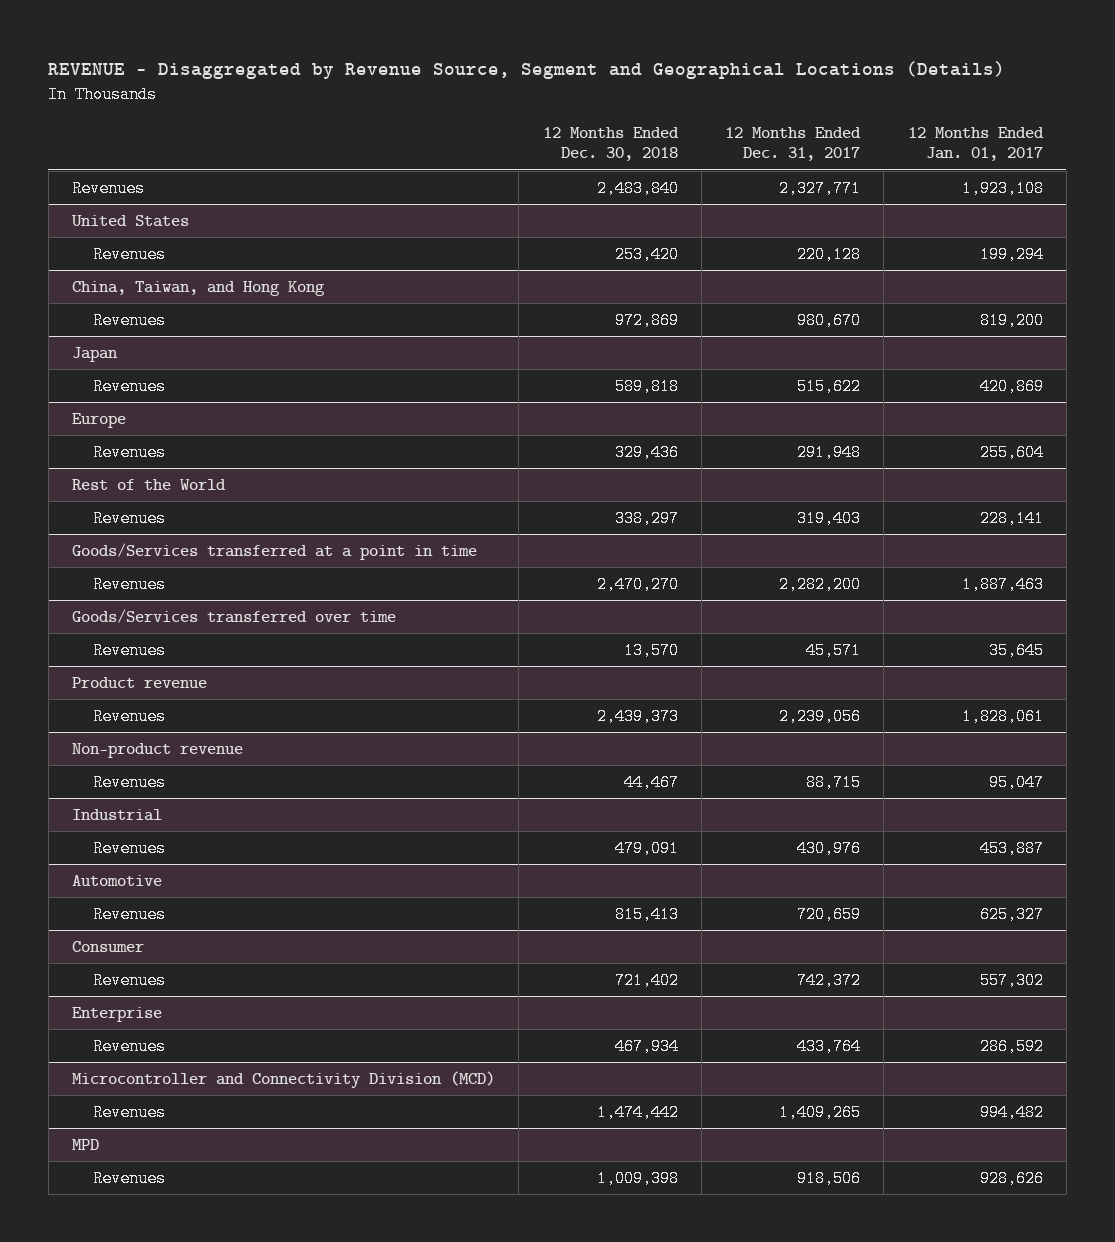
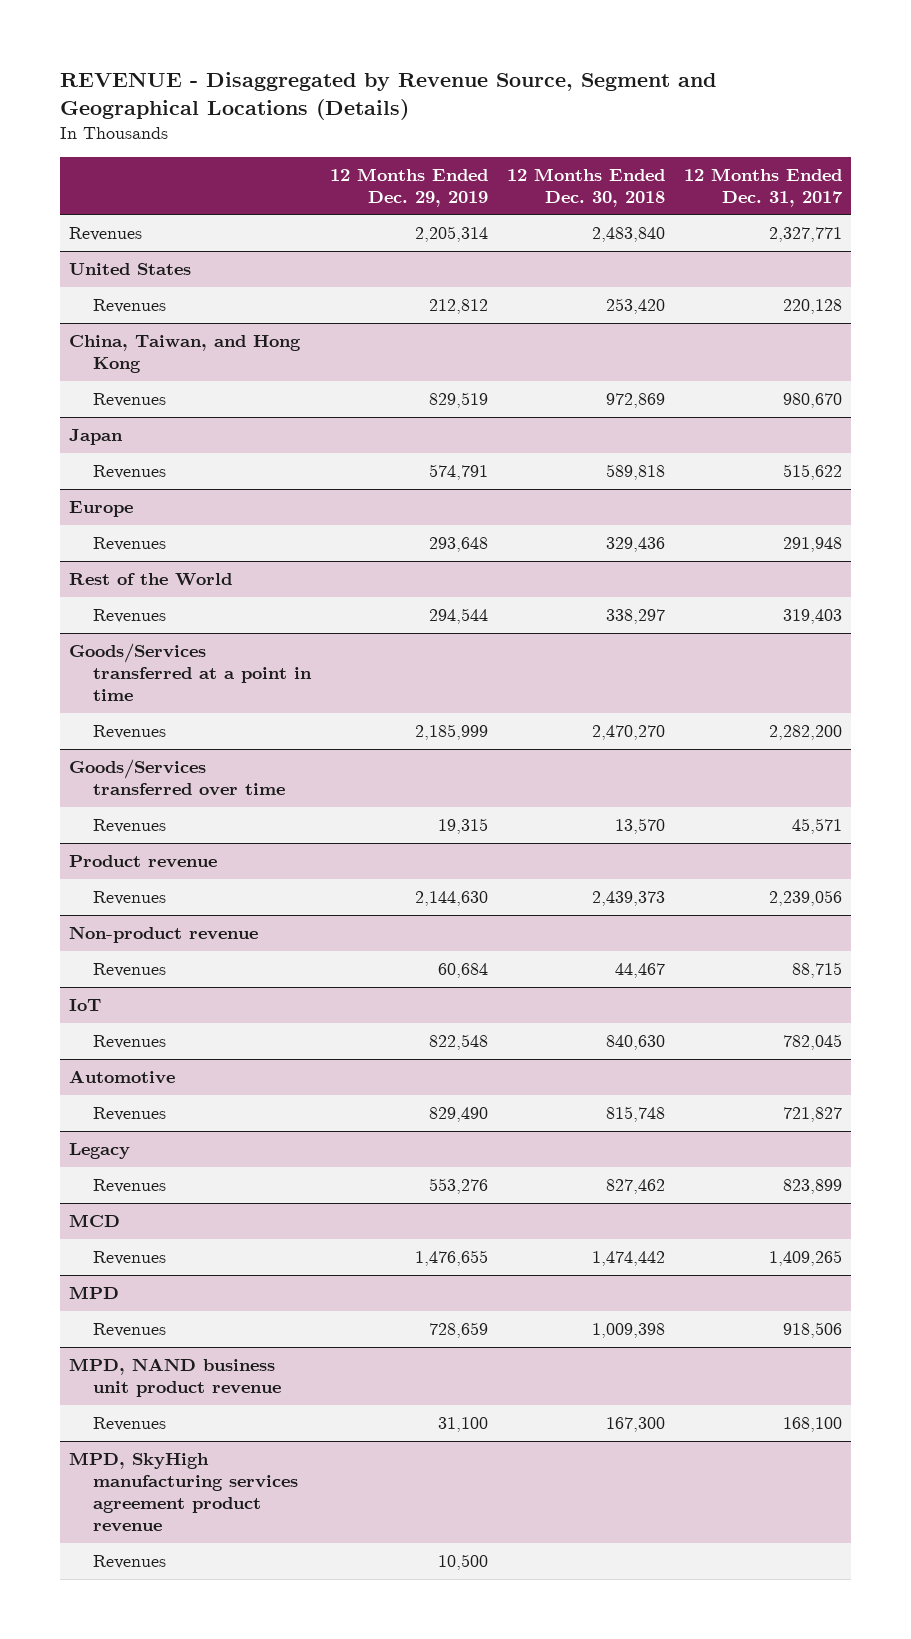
[907,126,1044,162] 12 Months Ended Jan. 01, 2017 -> none
none -> [329,167,488,207] 12 Months Ended Dec. 29, 2019
[72,808,163,821] Industrial -> none
none -> [69,998,102,1011] IoT
[614,839,679,857] 479,091 -> [605,1034,665,1050] 840,630
[797,839,862,857] 430,976 -> [782,1033,842,1050] 782,045
[72,940,145,952] Consumer -> none
[72,1006,163,1022] Enterprise -> none
[92,1037,166,1055] Revenues -> none
[614,905,679,923] 815,413 -> [605,1105,665,1122] 815,748
[797,905,862,923] 720,659 -> [782,1106,842,1122] 721,827
none -> [69,1142,131,1159] Legacy
[614,971,679,989] 721,402 -> [605,1178,665,1194] 827,462
[797,971,862,989] 742,372 -> [782,1178,842,1194] 823,899
[72,1070,496,1088] Microcontroller and Connectivity Division (MCD) -> [69,1213,121,1227] MCD
none -> [69,1357,282,1397] MPD, NAND business unit product revenue
none -> [93,1416,167,1431] Revenues
none -> [69,1451,299,1533] MPD, SkyHigh manufacturing services agreement product revenue
none -> [93,1554,167,1569] Revenues

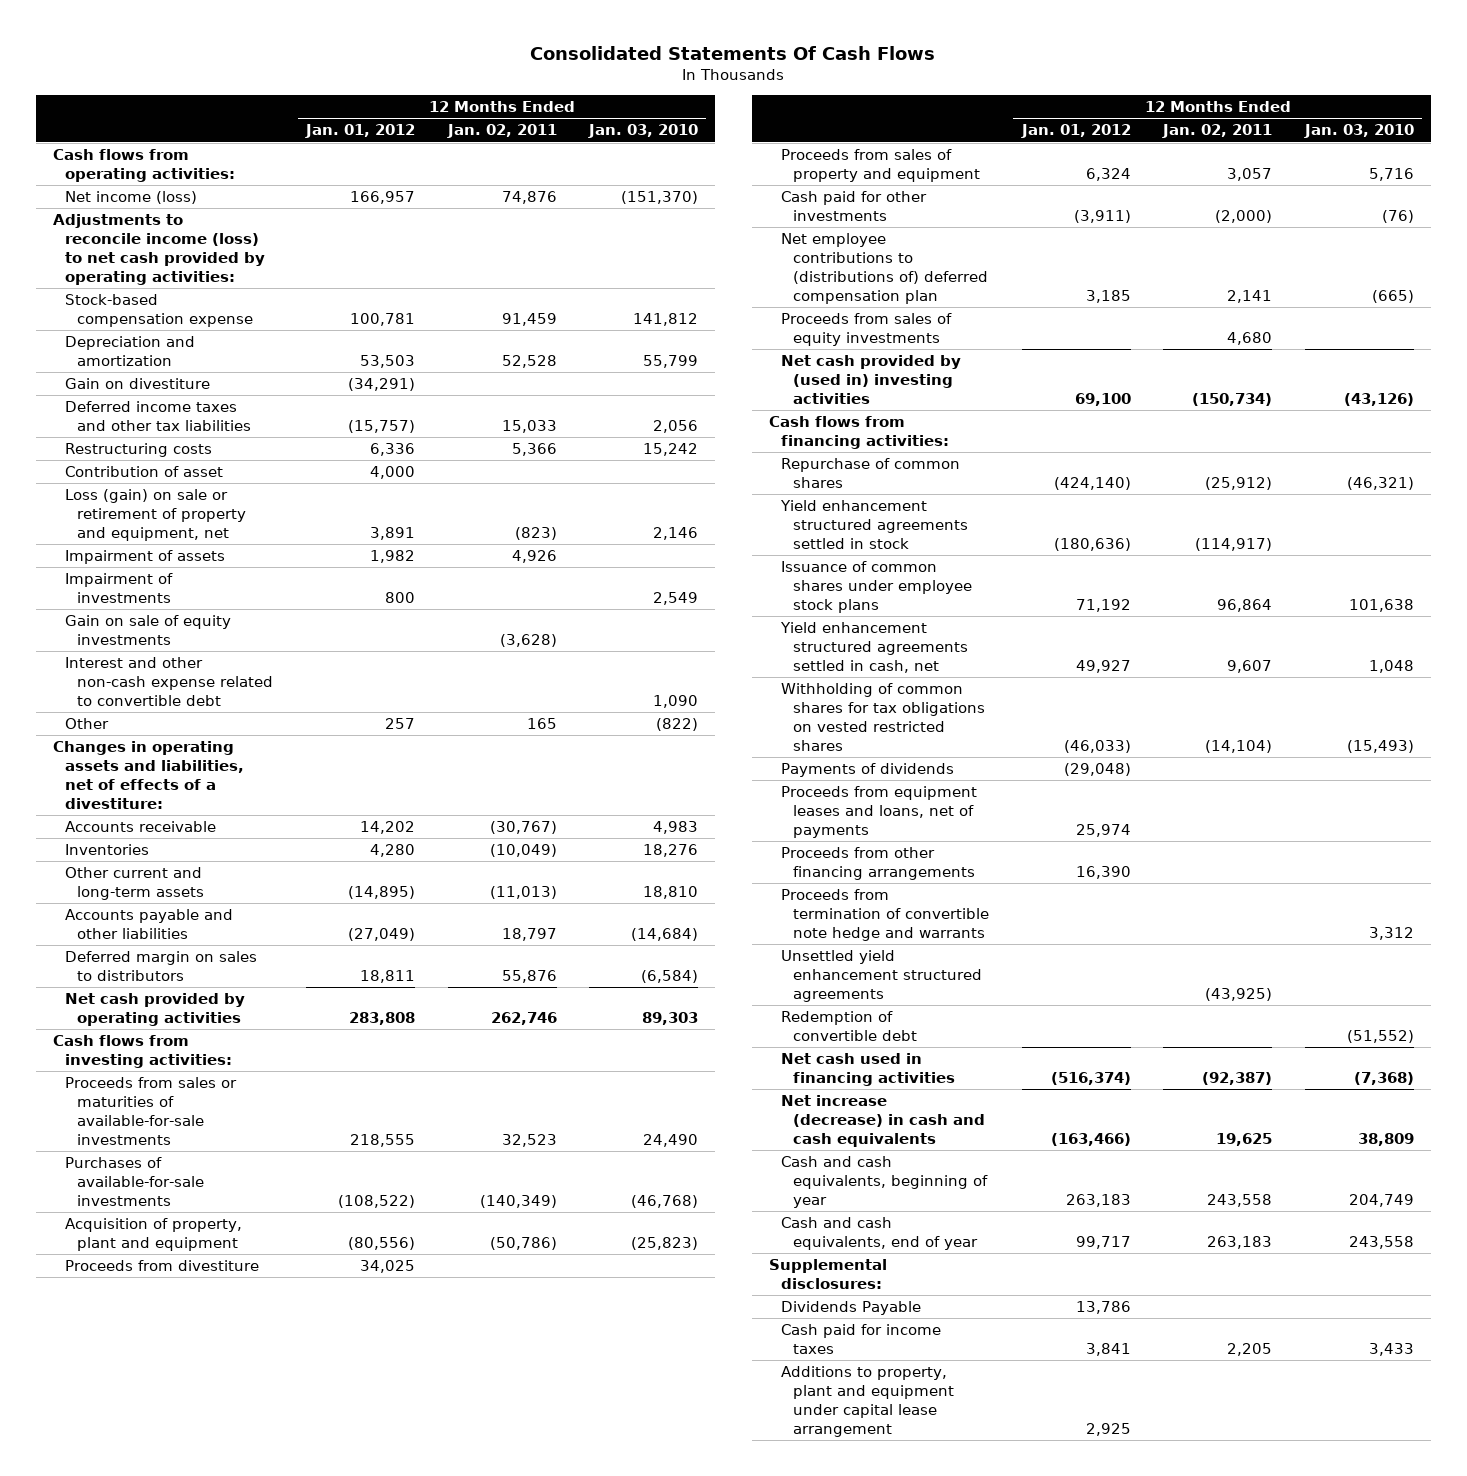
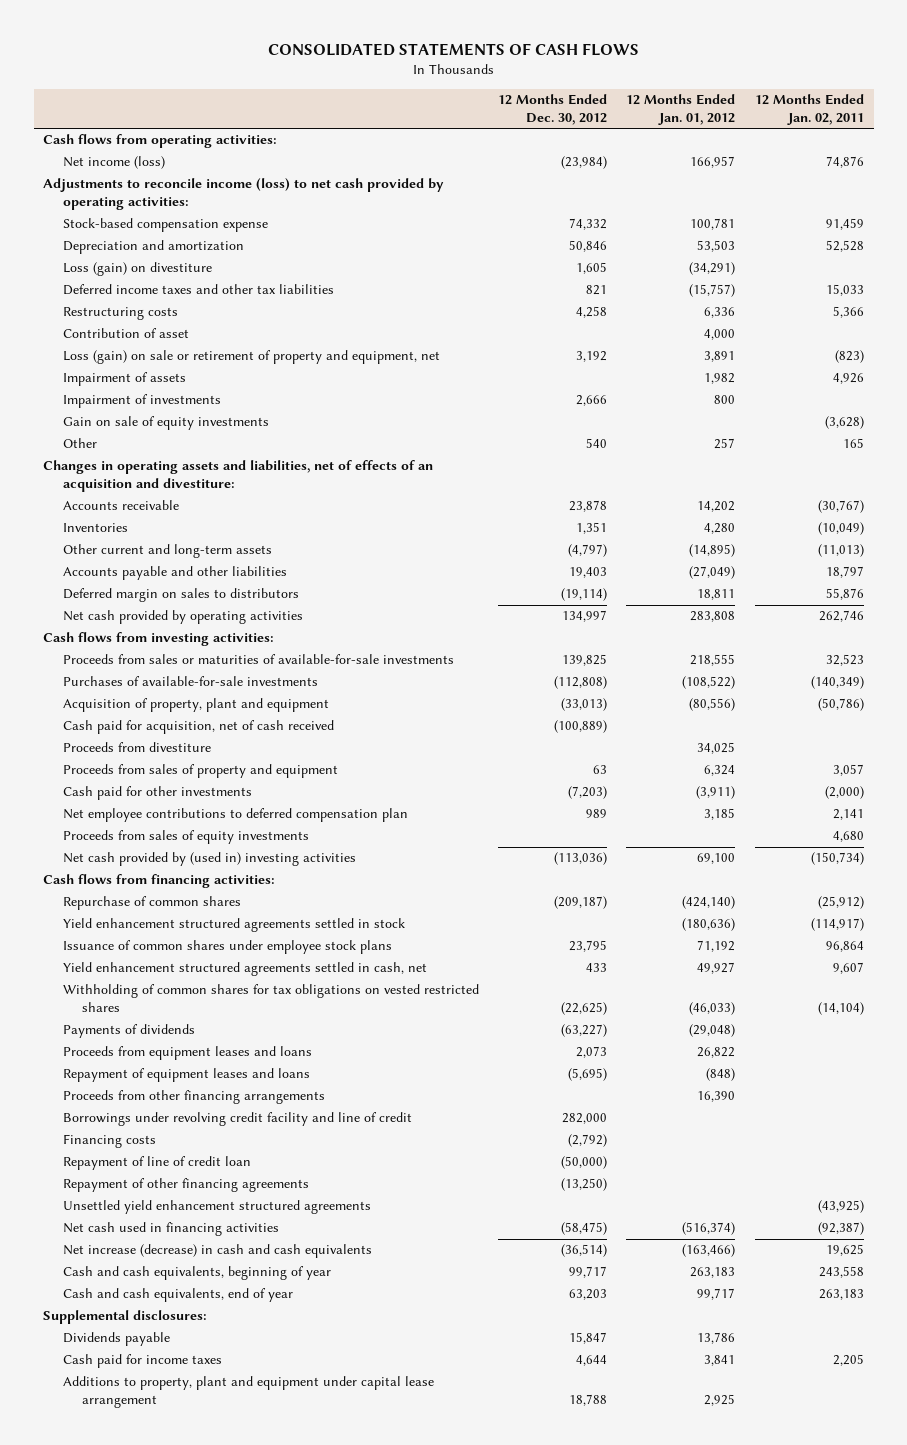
[530,45,936,60] Consolidated Statements Of Cash Flows -> [267,43,639,57] CONSOLIDATED STATEMENTS OF CASH FLOWS
[588,124,699,139] Jan. 03, 2010 -> none
none -> [497,93,607,126] 12 Months Ended Dec. 30, 2012
[64,378,210,390] Gain on divestiture -> [62,262,212,277] Loss (gain) on divestiture
[64,657,273,706] Interest and other non-cash expense related to convertible debt -> none
[52,741,244,809] Changes in operating assets and liabilities, net of effects of a divestiture: -> [43,460,434,493] Changes in operating assets and liabilities, net of effects of an acquisition and divestiture:
none -> [62,720,334,735] Cash paid for acquisition, net of cash received
[780,233,988,304] Net employee contributions to (distributions of) deferred compensation plan -> [62,808,408,823] Net employee contributions to deferred compensation plan
[780,786,977,838] Proceeds from equipment leases and loans, net of payments -> [62,1046,312,1061] Proceeds from equipment leases and loans
[1075,823,1131,837] 25,974 -> [697,1047,736,1059] 26,822
none -> [62,1068,310,1083] Repayment of equipment leases and loans
[780,889,989,941] Proceeds from termination of convertible note hedge and warrants -> none
none -> [62,1112,412,1127] Borrowings under revolving credit facility and line of credit
none -> [62,1134,156,1149] Financing costs
none -> [62,1156,251,1171] Repayment of line of credit loan
none -> [62,1178,309,1193] Repayment of other financing agreements
[780,1011,917,1042] Redemption of convertible debt -> none
[780,1301,921,1316] Dividends Payable -> [62,1332,170,1347] Dividends payable

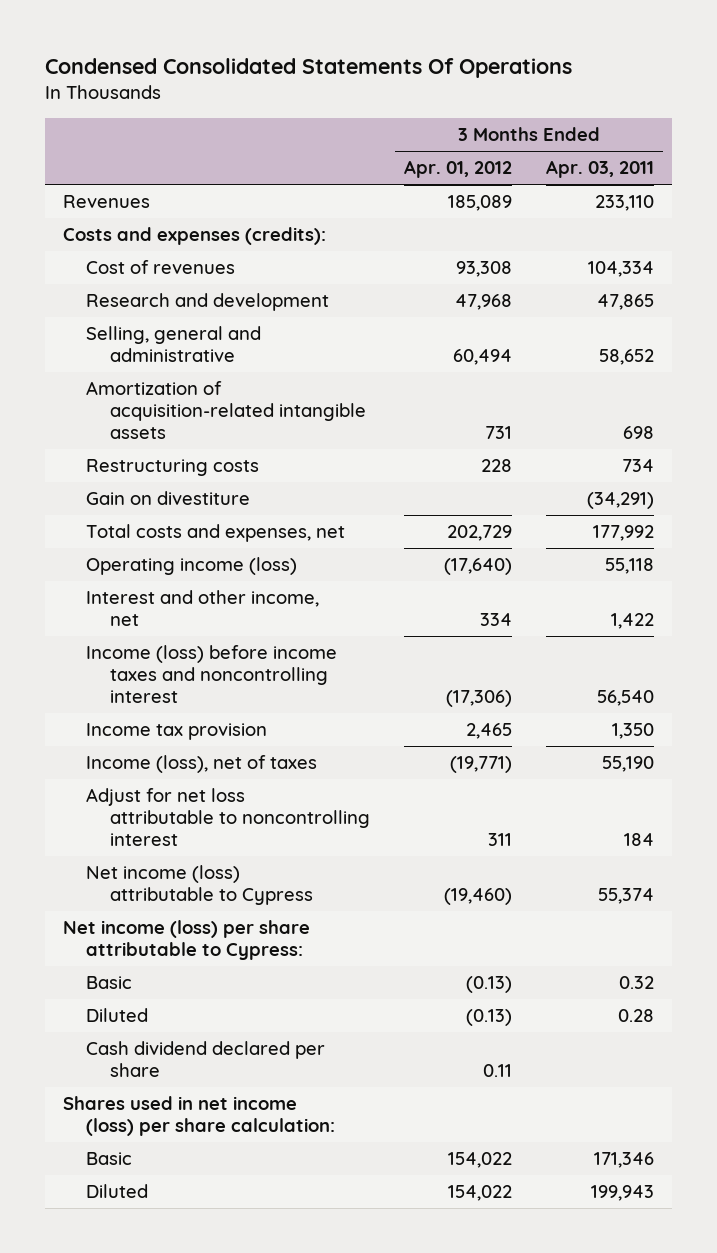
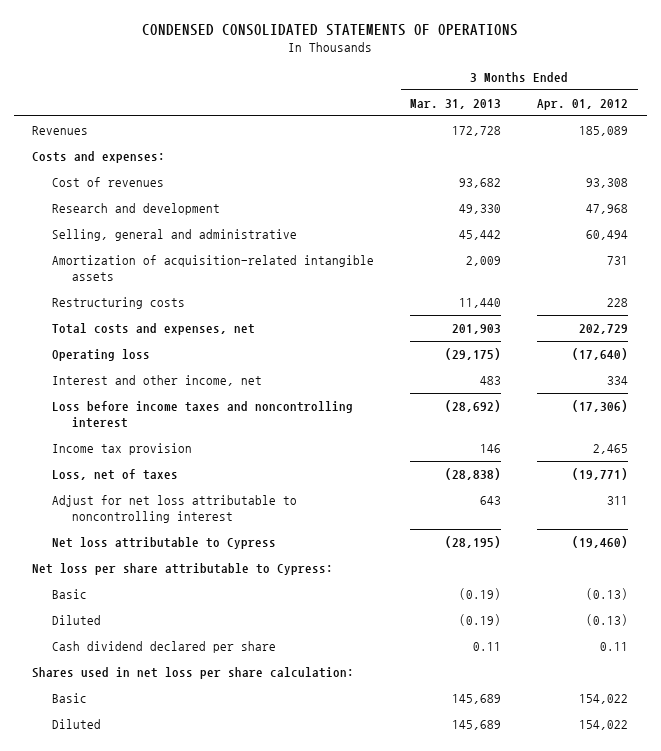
[45,58,573,79] Condensed Consolidated Statements Of Operations -> [142,24,519,37] CONDENSED CONSOLIDATED STATEMENTS OF OPERATIONS
[546,160,655,179] Apr. 03, 2011 -> none
none -> [410,98,502,109] Mar. 31, 2013
[62,227,326,246] Costs and expenses (credits): -> [32,151,166,164] Costs and expenses:
[86,491,251,506] Gain on divestiture -> none
[86,557,298,576] Operating income (loss) -> [52,349,151,362] Operating loss
[86,645,338,703] Income (loss) before income taxes and noncontrolling interest -> [52,401,354,429] Loss before income taxes and noncontrolling interest
[86,755,318,774] Income (loss), net of taxes -> [52,469,179,481] Loss, net of taxes
[86,865,313,905] Net income (loss) attributable to Cypress -> [52,537,277,550] Net loss attributable to Cypress
[62,920,310,960] Net income (loss) per share attributable to Cypress: -> [32,563,334,576] Net loss per share attributable to Cypress:
[62,1096,336,1136] Shares used in net income (loss) per share calculation: -> [32,667,355,680] Shares used in net loss per share calculation:

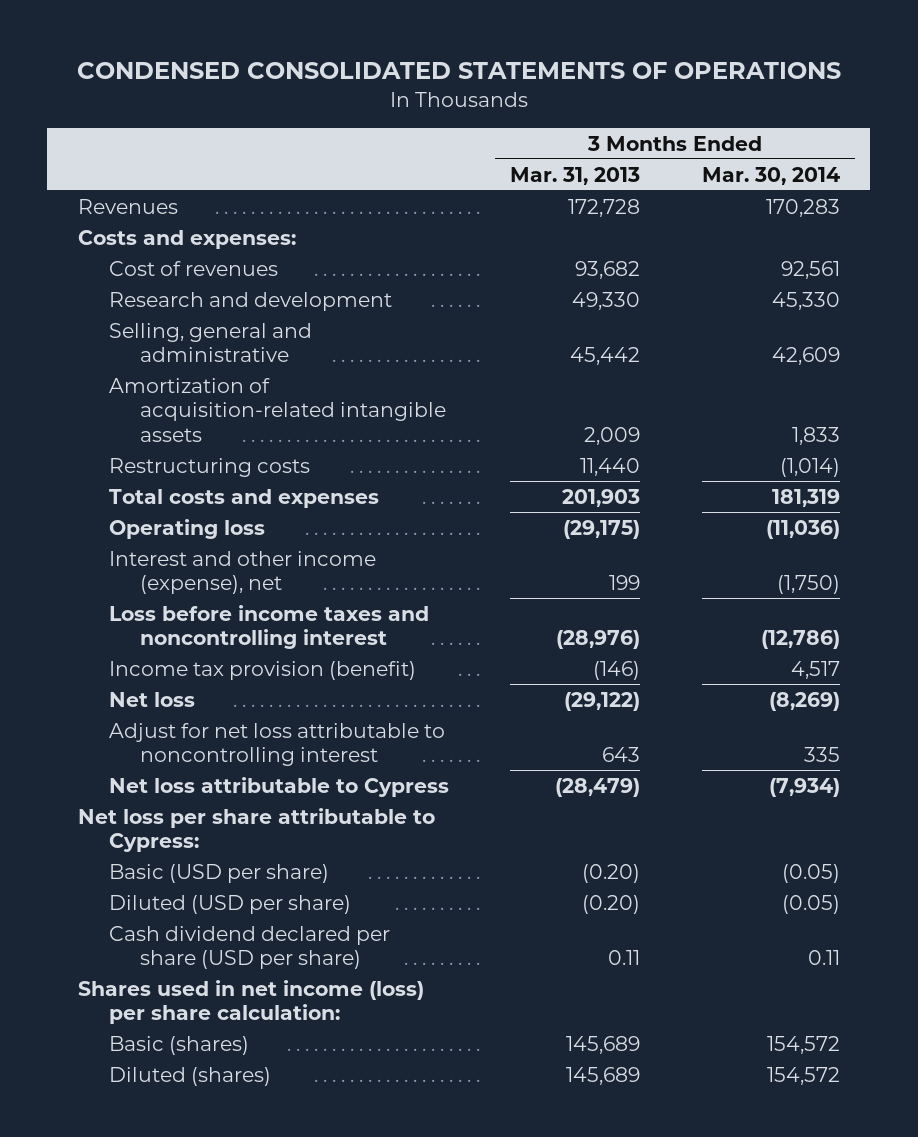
[537,98,629,110] Apr. 01, 2012 -> none
none -> [701,166,840,185] Mar. 30, 2014
[52,323,256,336] Total costs and expenses, net -> [109,488,380,508] Total costs and expenses
[52,375,263,387] Interest and other income, net -> [109,550,377,595] Interest and other income (expense), net
[480,376,502,386] 483 -> [609,575,641,591] 199
[445,400,502,413] (28,692) -> [556,630,641,650] (28,976)
[52,443,193,456] Income tax provision -> [109,660,417,680] Income tax provision (benefit)
[480,444,502,454] 146 -> [593,660,641,680] (146)
[52,469,179,481] Loss, net of taxes -> [109,691,196,707] Net loss
[445,468,502,481] (28,838) -> [564,691,641,711] (29,122)
[445,536,502,549] (28,195) -> [555,777,641,797] (28,479)
[52,589,88,600] Basic -> [109,863,330,883] Basic (USD per share)
[459,588,502,601] (0.19) -> [582,863,641,883] (0.20)
[52,615,102,626] Diluted -> [109,894,352,914] Diluted (USD per share)
[459,614,502,627] (0.19) -> [582,894,641,914] (0.20)
[52,641,277,654] Cash dividend declared per share -> [109,925,391,970] Cash dividend declared per share (USD per share)
[32,667,355,680] Shares used in net loss per share calculation: -> [77,979,424,1025] Shares used in net income (loss) per share calculation:
[52,693,88,704] Basic -> [109,1035,250,1055] Basic (shares)
[52,719,102,730] Diluted -> [109,1066,272,1086] Diluted (shares)

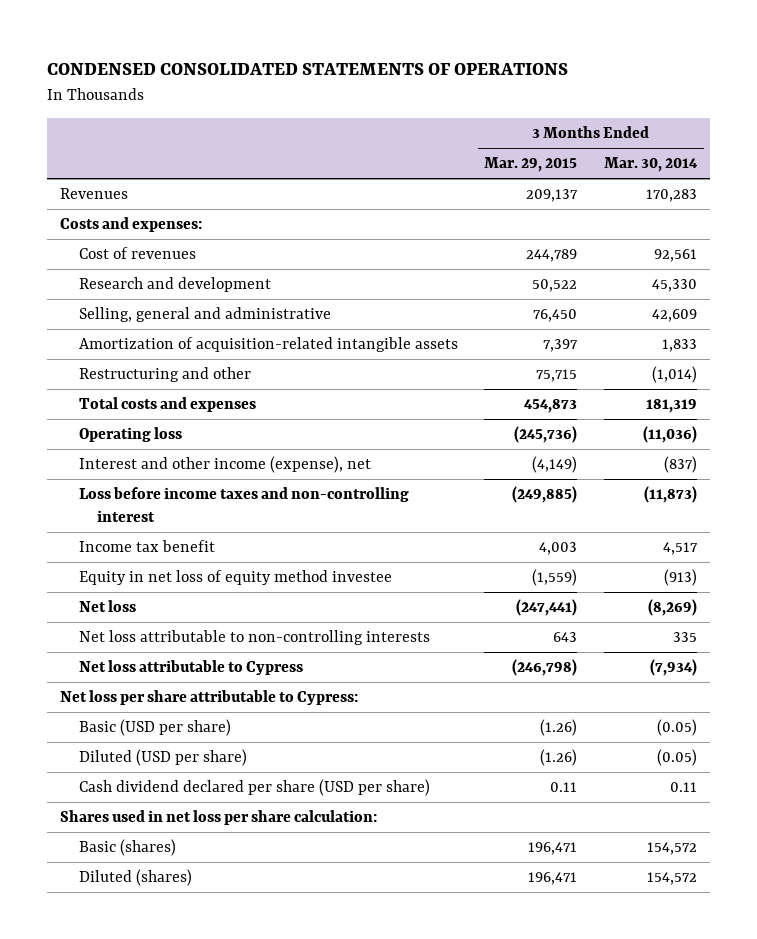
[510,166,641,185] Mar. 31, 2013 -> none
none -> [484,157,578,173] Mar. 29, 2015
[109,457,311,477] Restructuring costs -> [78,367,251,383] Restructuring and other
[776,575,840,595] (1,750) -> [663,456,697,474] (837)
[109,604,430,650] Loss before income taxes and noncontrolling interest -> [78,487,409,522] Loss before income taxes and non-controlling interest
[760,630,840,650] (12,786) -> [643,486,697,504] (11,873)
[109,660,417,680] Income tax provision (benefit) -> [78,540,215,553] Income tax benefit
none -> [78,570,392,586] Equity in net loss of equity method investee
[109,722,446,767] Adjust for net loss attributable to noncontrolling interest -> [78,630,430,646] Net loss attributable to non-controlling interests
[77,979,424,1025] Shares used in net income (loss) per share calculation: -> [60,810,378,826] Shares used in net loss per share calculation:

